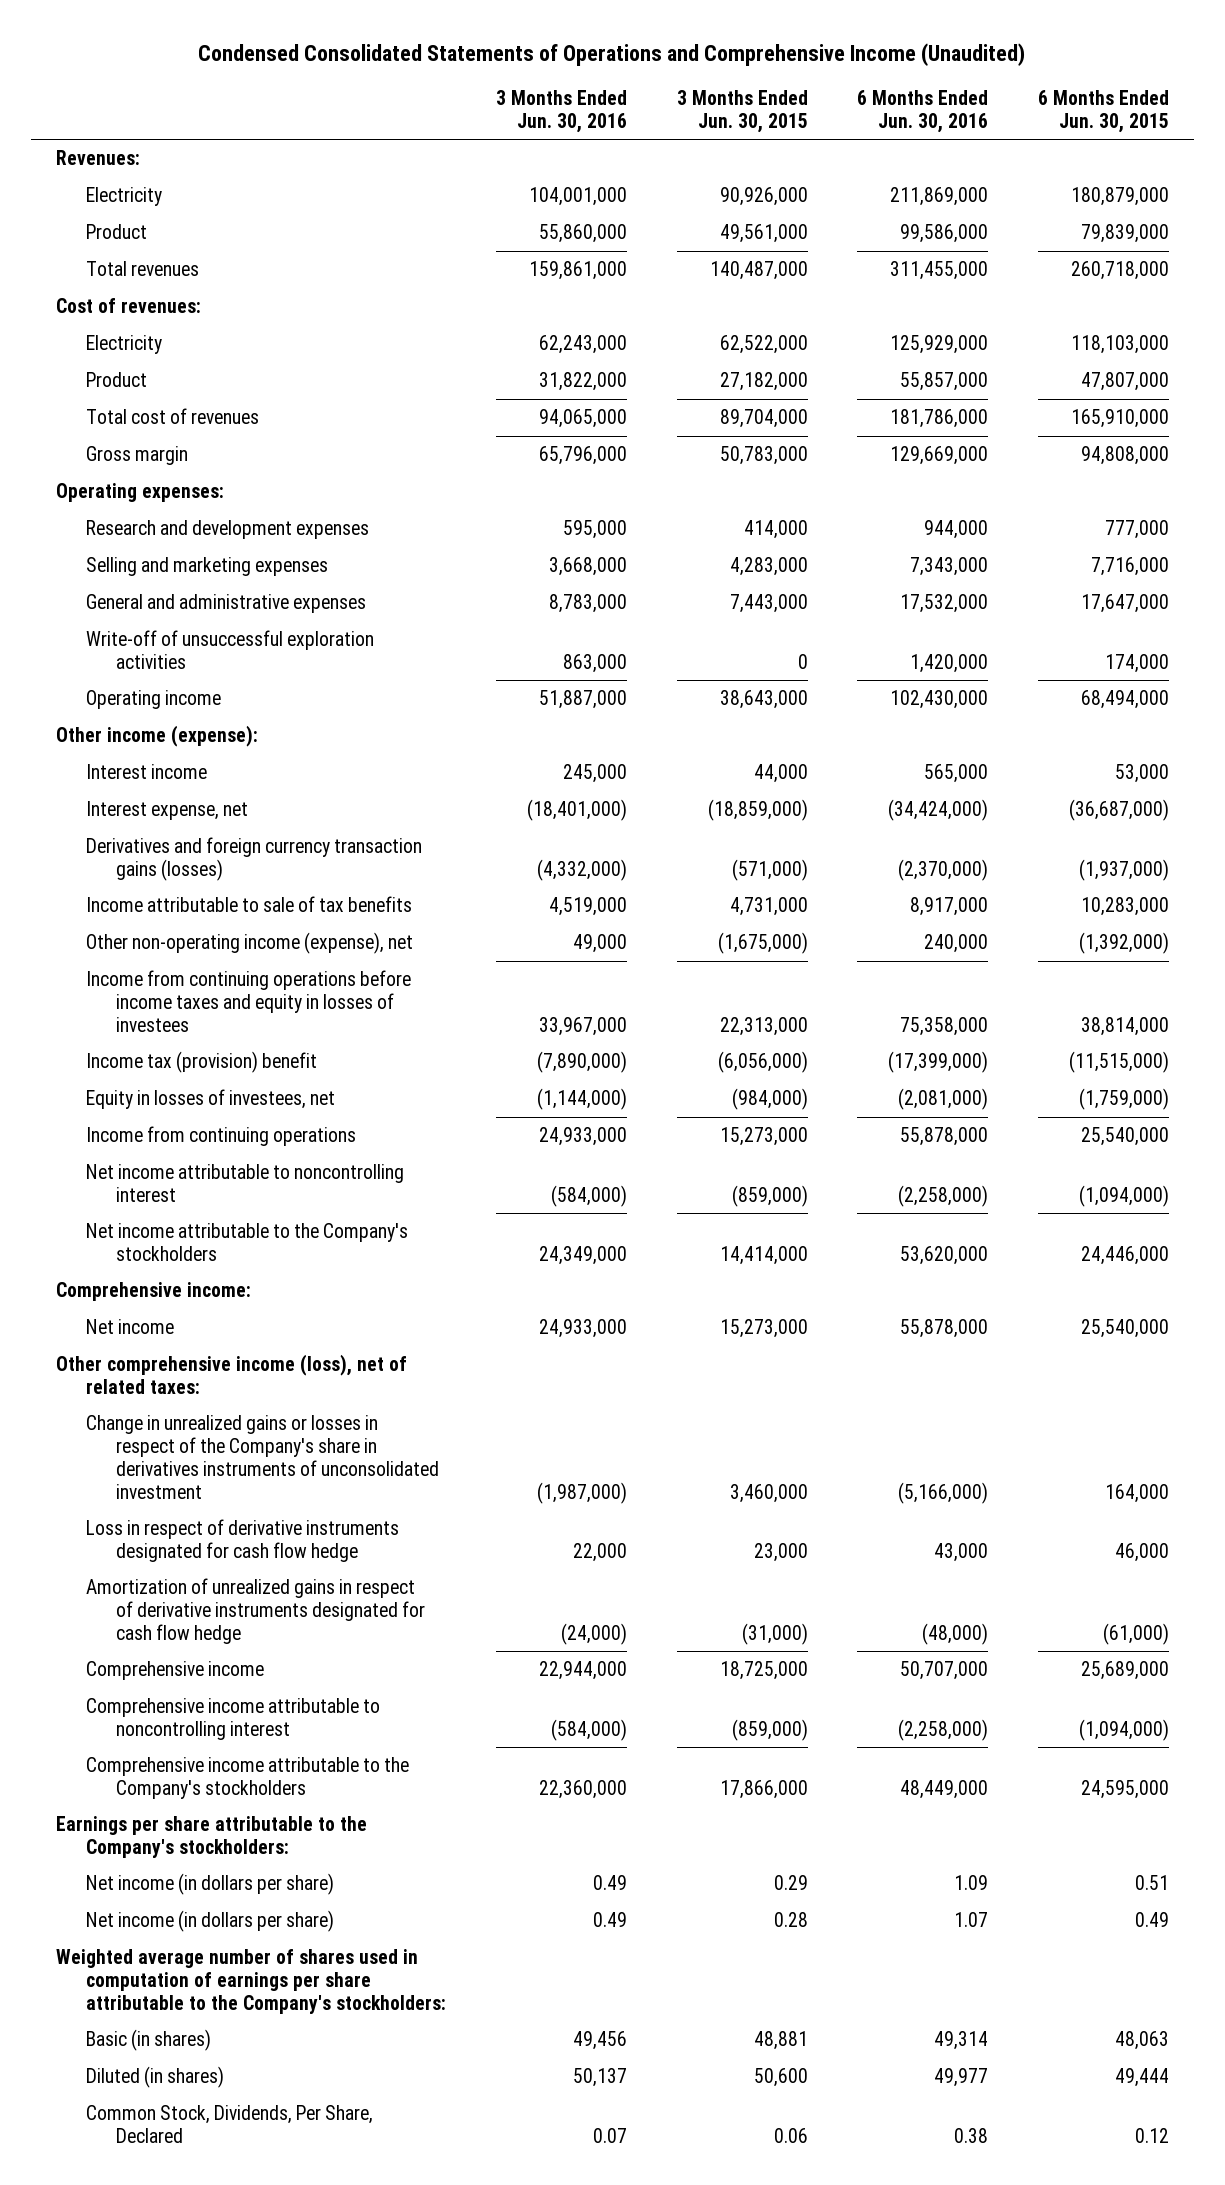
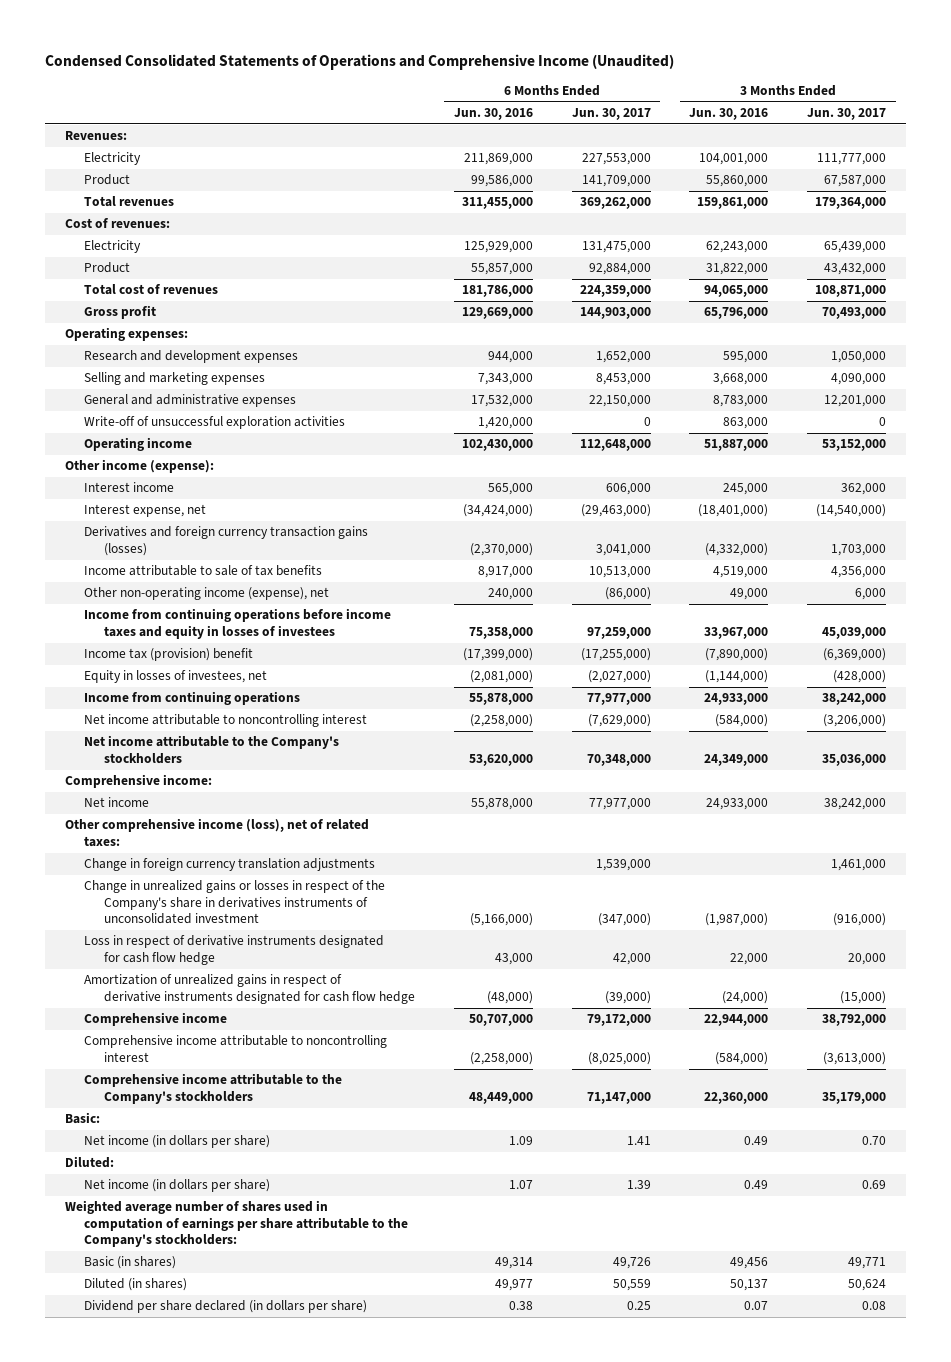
[676,90,808,134] 3 Months Ended Jun. 30, 2015 -> none
[1038,90,1170,134] 6 Months Ended Jun. 30, 2015 -> none
none -> [571,108,651,121] Jun. 30, 2017
none -> [807,108,887,121] Jun. 30, 2017
[86,446,189,466] Gross margin -> [84,305,157,320] Gross profit
none -> [84,858,376,872] Change in foreign currency translation adjustments
[55,1816,367,1859] Earnings per share attributable to the Company's stockholders: -> none
none -> [64,1112,100,1125] Basic:
none -> [64,1156,114,1169] Diluted:
[86,2105,374,2144] Common Stock, Dividends, Per Share, Declared -> [84,1300,368,1314] Dividend per share declared (in dollars per share)

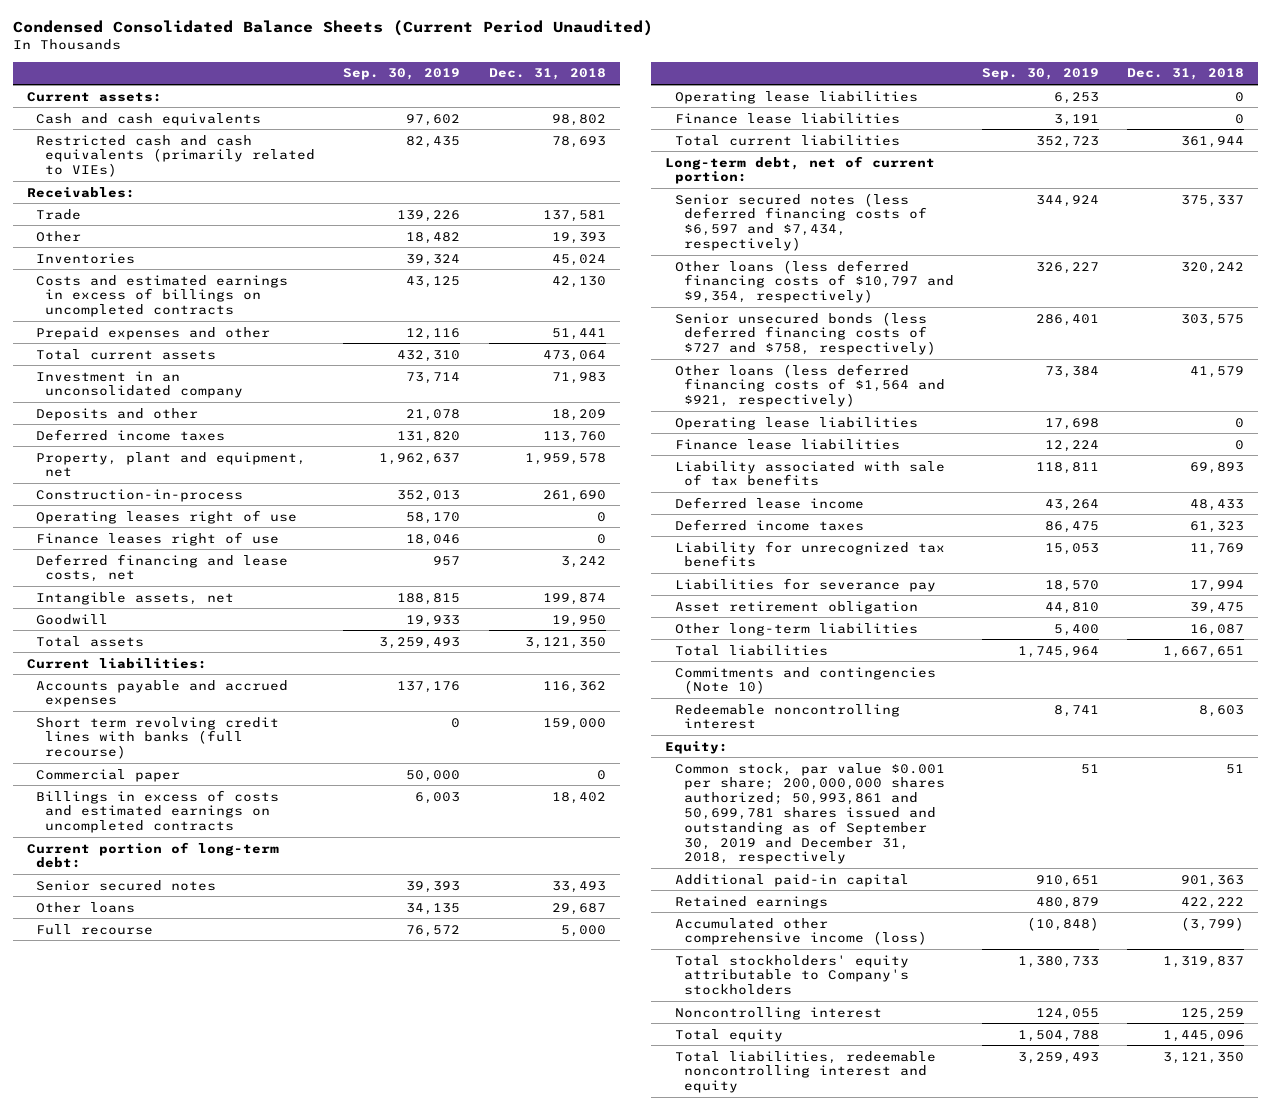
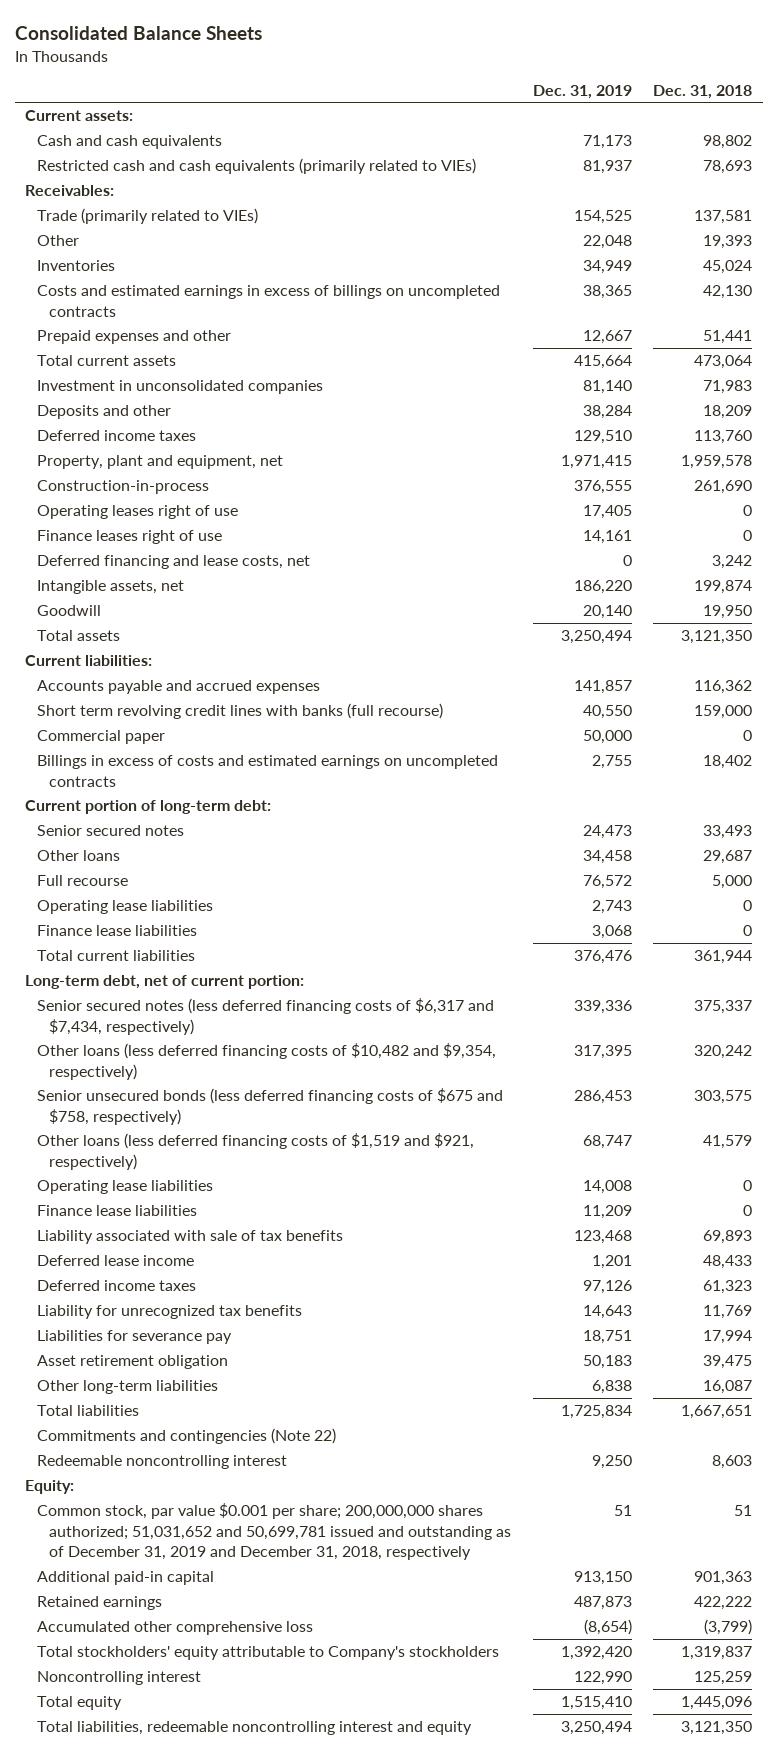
[12,20,653,37] Condensed Consolidated Balance Sheets (Current Period Unaudited) -> [14,25,262,40] Consolidated Balance Sheets
[343,68,461,81] Sep. 30, 2019 -> none
none -> [532,85,632,100] Dec. 31, 2019
[35,208,81,220] Trade -> [37,208,259,225] Trade (primarily related to VIEs)
[35,370,244,399] Investment in an unconsolidated company -> [37,380,324,395] Investment in unconsolidated companies
[674,192,927,251] Senior secured notes (less deferred financing costs of $6,597 and $7,434, respectively) -> [37,998,495,1035] Senior secured notes (less deferred financing costs of $6,317 and $7,434, respectively)
[674,259,954,304] Other loans (less deferred financing costs of $10,797 and $9,354, respectively) -> [37,1043,497,1080] Other loans (less deferred financing costs of $10,482 and $9,354, respectively)
[674,311,936,356] Senior unsecured bonds (less deferred financing costs of $727 and $758, respectively) -> [37,1088,504,1125] Senior unsecured bonds (less deferred financing costs of $675 and $758, respectively)
[674,363,945,408] Other loans (less deferred financing costs of $1,564 and $921, respectively) -> [37,1133,475,1170] Other loans (less deferred financing costs of $1,519 and $921, respectively)
[674,666,936,695] Commitments and contingencies (Note 10) -> [37,1428,337,1445] Commitments and contingencies (Note 22)
[674,762,945,865] Common stock, par value $0.001 per share; 200,000,000 shares authorized; 50,993,861 and 50,699,781 shares issued and outstanding as of September 30, 2019 and December 31, 2018, respectively -> [37,1503,512,1561] Common stock, par value $0.001 per share; 200,000,000 shares authorized; 51,031,652 and 50,699,781 issued and outstanding as of December 31, 2019 and December 31, 2018, respectively
[674,917,927,946] Accumulated other comprehensive income (loss) -> [37,1621,314,1636] Accumulated other comprehensive loss

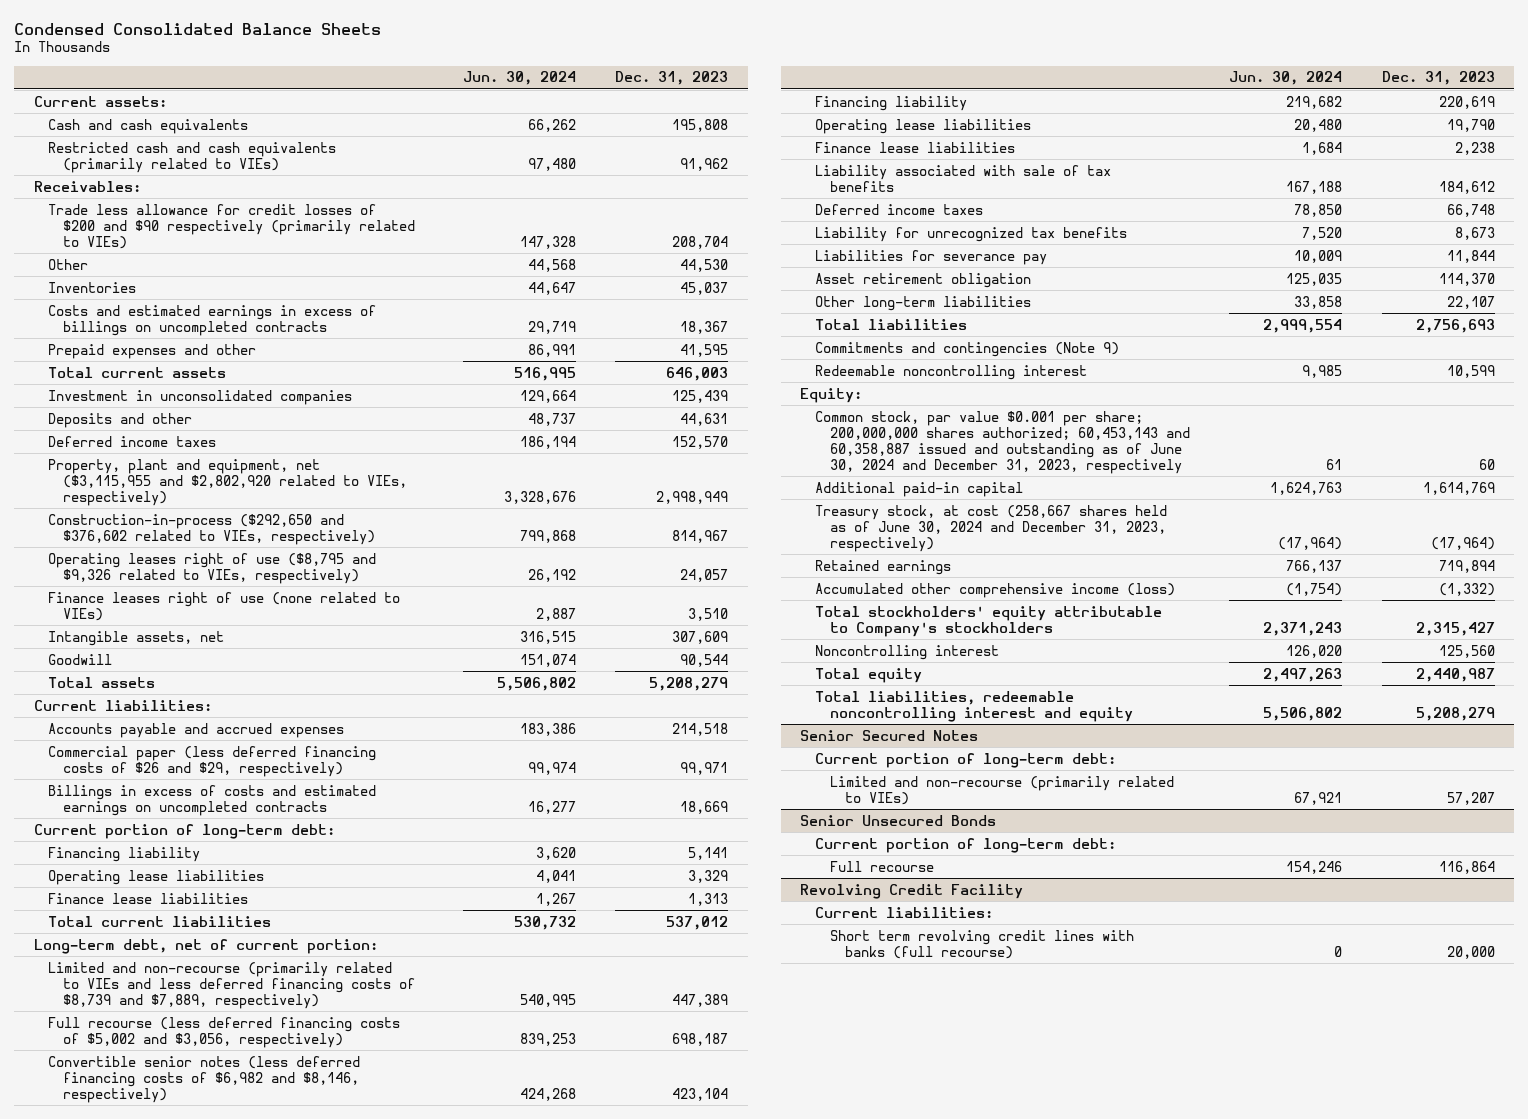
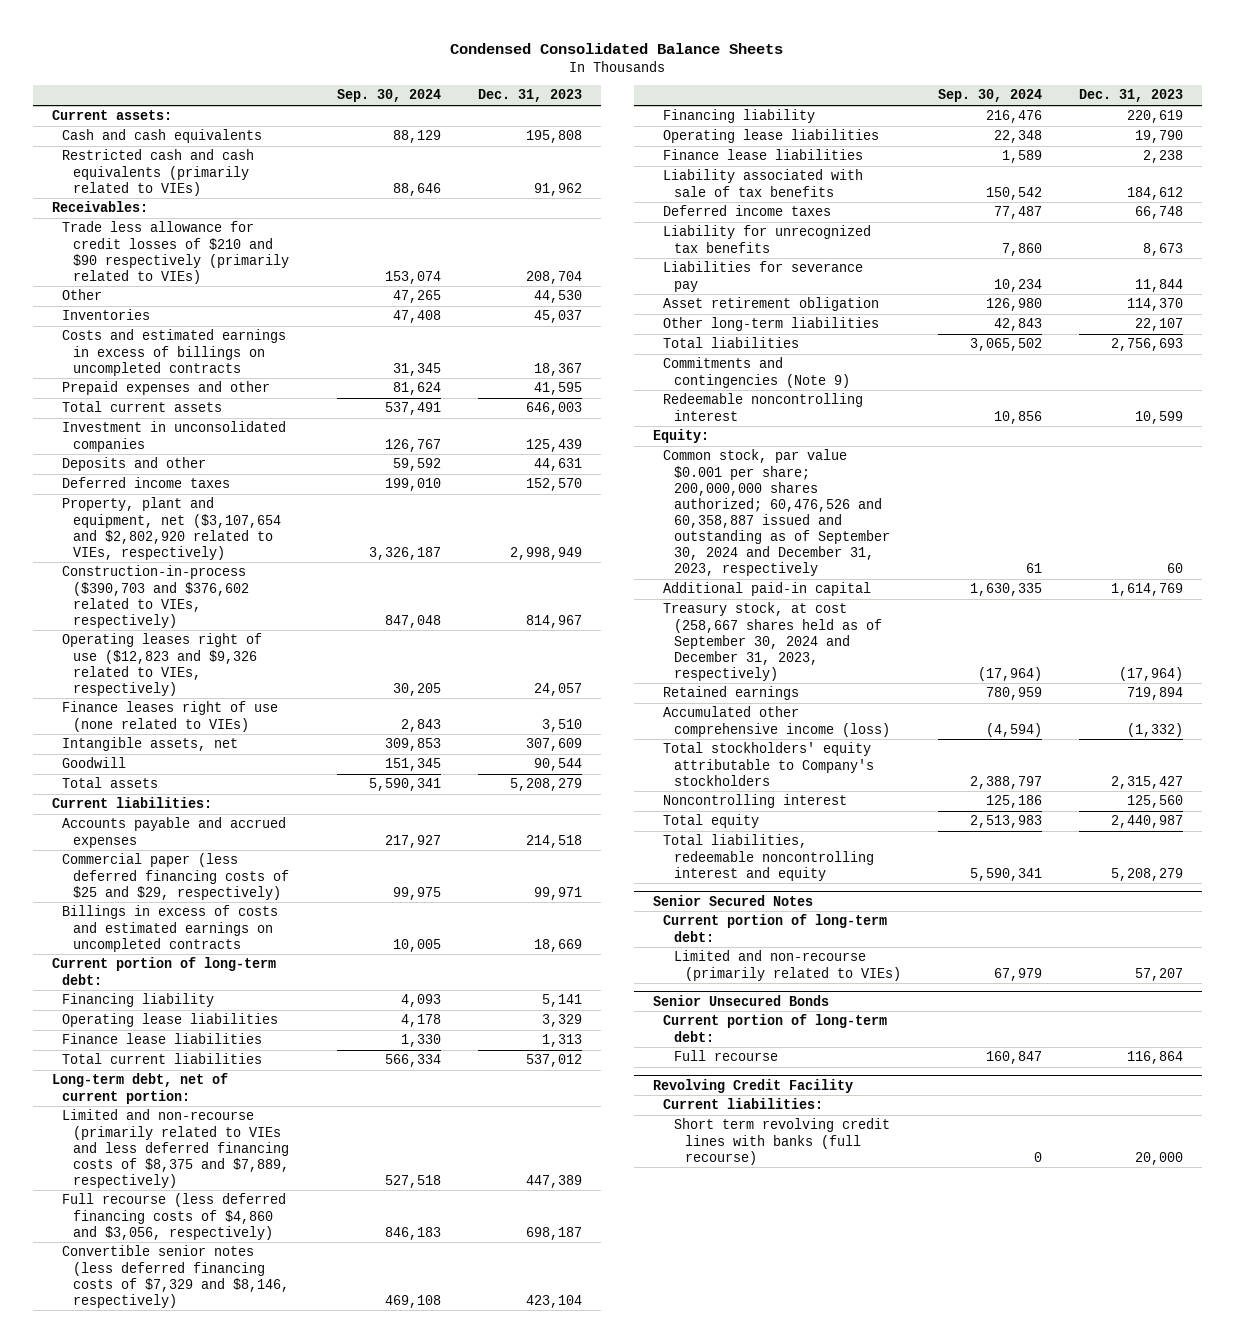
[462,71,576,86] Jun. 30, 2024 -> none
none -> [337,89,442,103] Sep. 30, 2024
[48,203,416,249] Trade less allowance for credit losses of $200 and $90 respectively (primarily related to VIEs) -> [62,221,290,284] Trade less allowance for credit losses of $210 and $90 respectively (primarily related to VIEs)
[48,458,408,506] Property, plant and equipment, net ($3,115,955 and $2,802,920 related to VIEs, respectively) -> [62,497,282,560] Property, plant and equipment, net ($3,107,654 and $2,802,920 related to VIEs, respectively)
[48,513,376,545] Construction-in-process ($292,650 and $376,602 related to VIEs, respectively) -> [62,565,250,628] Construction-in-process ($390,703 and $376,602 related to VIEs, respectively)
[48,552,377,584] Operating leases right of use ($8,795 and $9,326 related to VIEs, respectively) -> [62,633,263,696] Operating leases right of use ($12,823 and $9,326 related to VIEs, respectively)
[48,745,377,777] Commercial paper (less deferred financing costs of $26 and $29, respectively) -> [62,853,290,900] Commercial paper (less deferred financing costs of $25 and $29, respectively)
[48,961,416,1009] Limited and non-recourse (primarily related to VIEs and less deferred financing costs of $8,739 and $7,889, respectively) -> [62,1109,290,1188] Limited and non-recourse (primarily related to VIEs and less deferred financing costs of $8,375 and $7,889, respectively)
[48,1016,401,1048] Full recourse (less deferred financing costs of $5,002 and $3,056, respectively) -> [62,1193,287,1240] Full recourse (less deferred financing costs of $4,860 and $3,056, respectively)
[48,1055,361,1103] Convertible senior notes (less deferred financing costs of $6,982 and $8,146, respectively) -> [62,1245,290,1308] Convertible senior notes (less deferred financing costs of $7,329 and $8,146, respectively)
[815,410,1190,474] Common stock, par value $0.001 per share; 200,000,000 shares authorized; 60,453,143 and 60,358,887 issued and outstanding as of June 30, 2024 and December 31, 2023, respectively -> [663,449,891,576] Common stock, par value $0.001 per share; 200,000,000 shares authorized; 60,476,526 and 60,358,887 issued and outstanding as of September 30, 2024 and December 31, 2023, respectively
[815,504,1168,552] Treasury stock, at cost (258,667 shares held as of June 30, 2024 and December 31, 2023, respectively) -> [663,602,883,681] Treasury stock, at cost (258,667 shares held as of September 30, 2024 and December 31, 2023, respectively)

